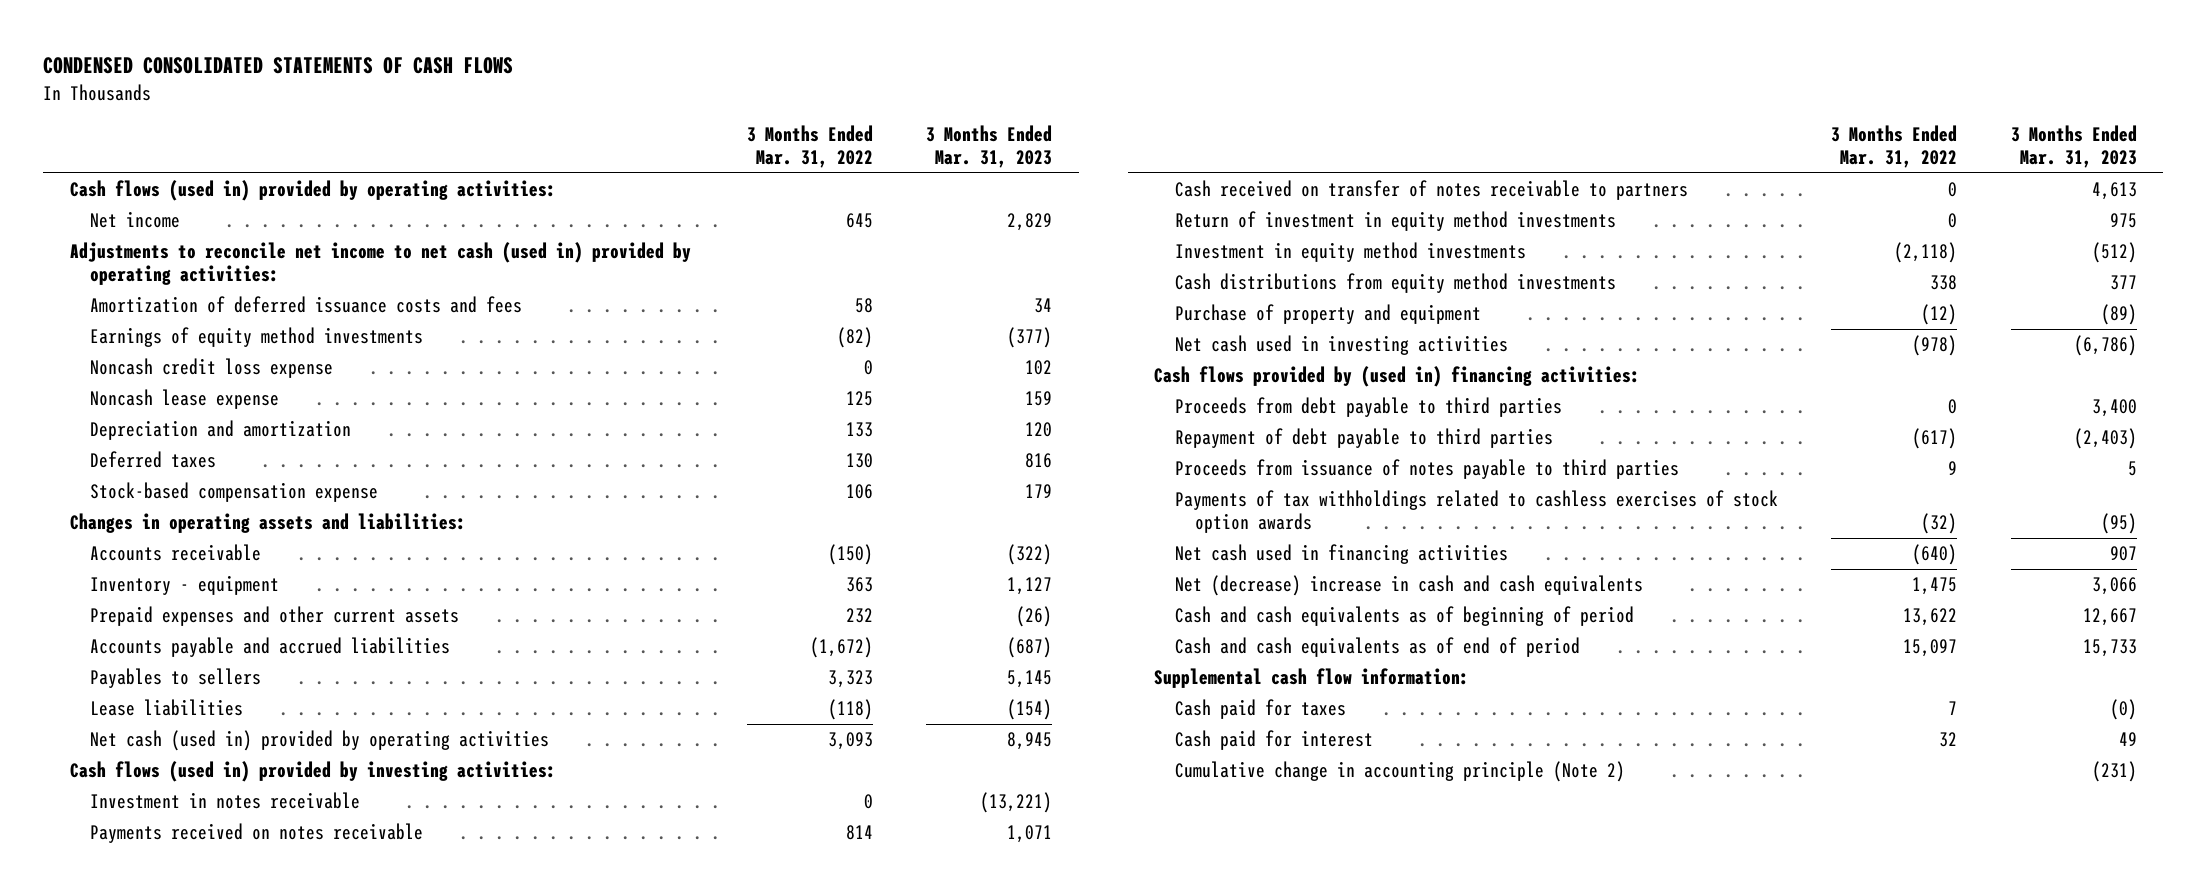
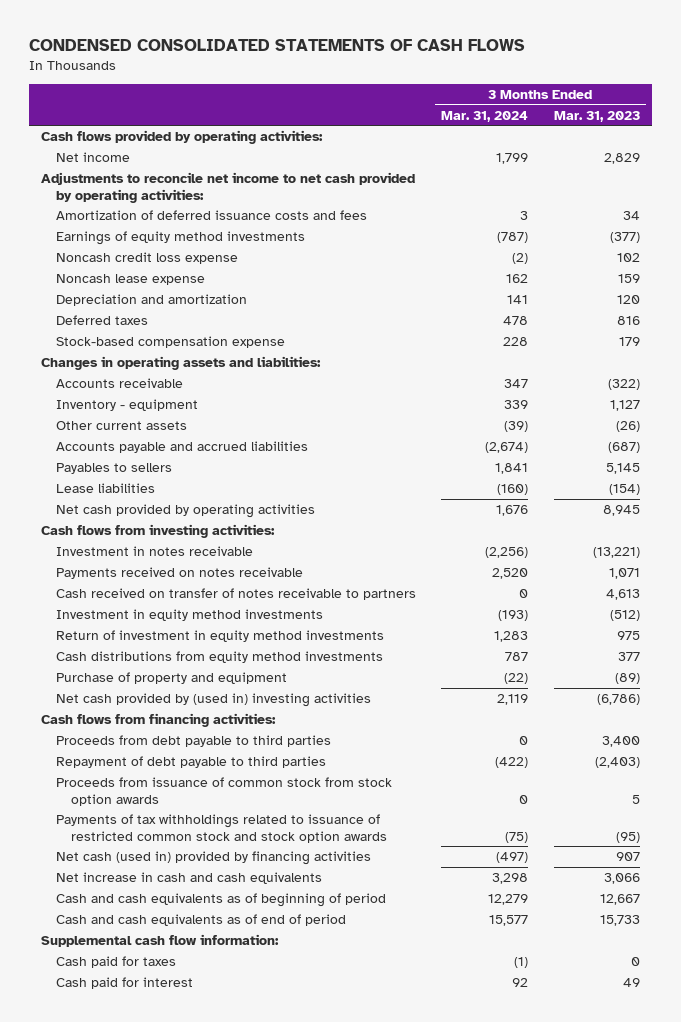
[746,125,873,169] 3 Months Ended Mar. 31, 2022 -> none
none -> [441,110,529,122] Mar. 31, 2024
[69,180,556,202] Cash flows (used in) provided by operating activities: -> [41,130,324,145] Cash flows provided by operating activities:
[69,242,691,286] Adjustments to reconcile net income to net cash (used in) provided by operating activities: -> [41,172,416,203] Adjustments to reconcile net income to net cash provided by operating activities:
[90,606,460,627] Prepaid expenses and other current assets -> [56,421,188,431] Other current assets
[90,730,550,752] Net cash (used in) provided by operating activities -> [56,504,316,519] Net cash provided by operating activities
[69,761,556,783] Cash flows (used in) provided by investing activities: -> [41,524,276,539] Cash flows from investing activities:
[1174,211,1616,232] Return of investment in equity method investments -> [56,630,385,643] Return of investment in equity method investments
[1174,335,1508,356] Net cash used in investing activities -> [56,693,372,708] Net cash provided by (used in) investing activities
[1154,366,1641,388] Cash flows provided by (used in) financing activities: -> [41,713,277,728] Cash flows from financing activities:
[1174,459,1679,480] Proceeds from issuance of notes payable to third parties -> [56,777,393,806] Proceeds from issuance of common stock from stock option awards
[1174,490,1778,534] Payments of tax withholdings related to cashless exercises of stock option awards -> [56,814,388,843] Payments of tax withholdings related to issuance of restricted common stock and stock option awards
[1174,544,1508,565] Net cash used in financing activities -> [56,851,372,866] Net cash (used in) provided by financing activities
[1174,575,1643,597] Net (decrease) increase in cash and cash equivalents -> [56,872,323,885] Net increase in cash and cash equivalents
[2109,699,2137,721] (0) -> [630,957,640,967] 0
[1174,761,1625,783] Cumulative change in accounting principle (Note 2) -> none

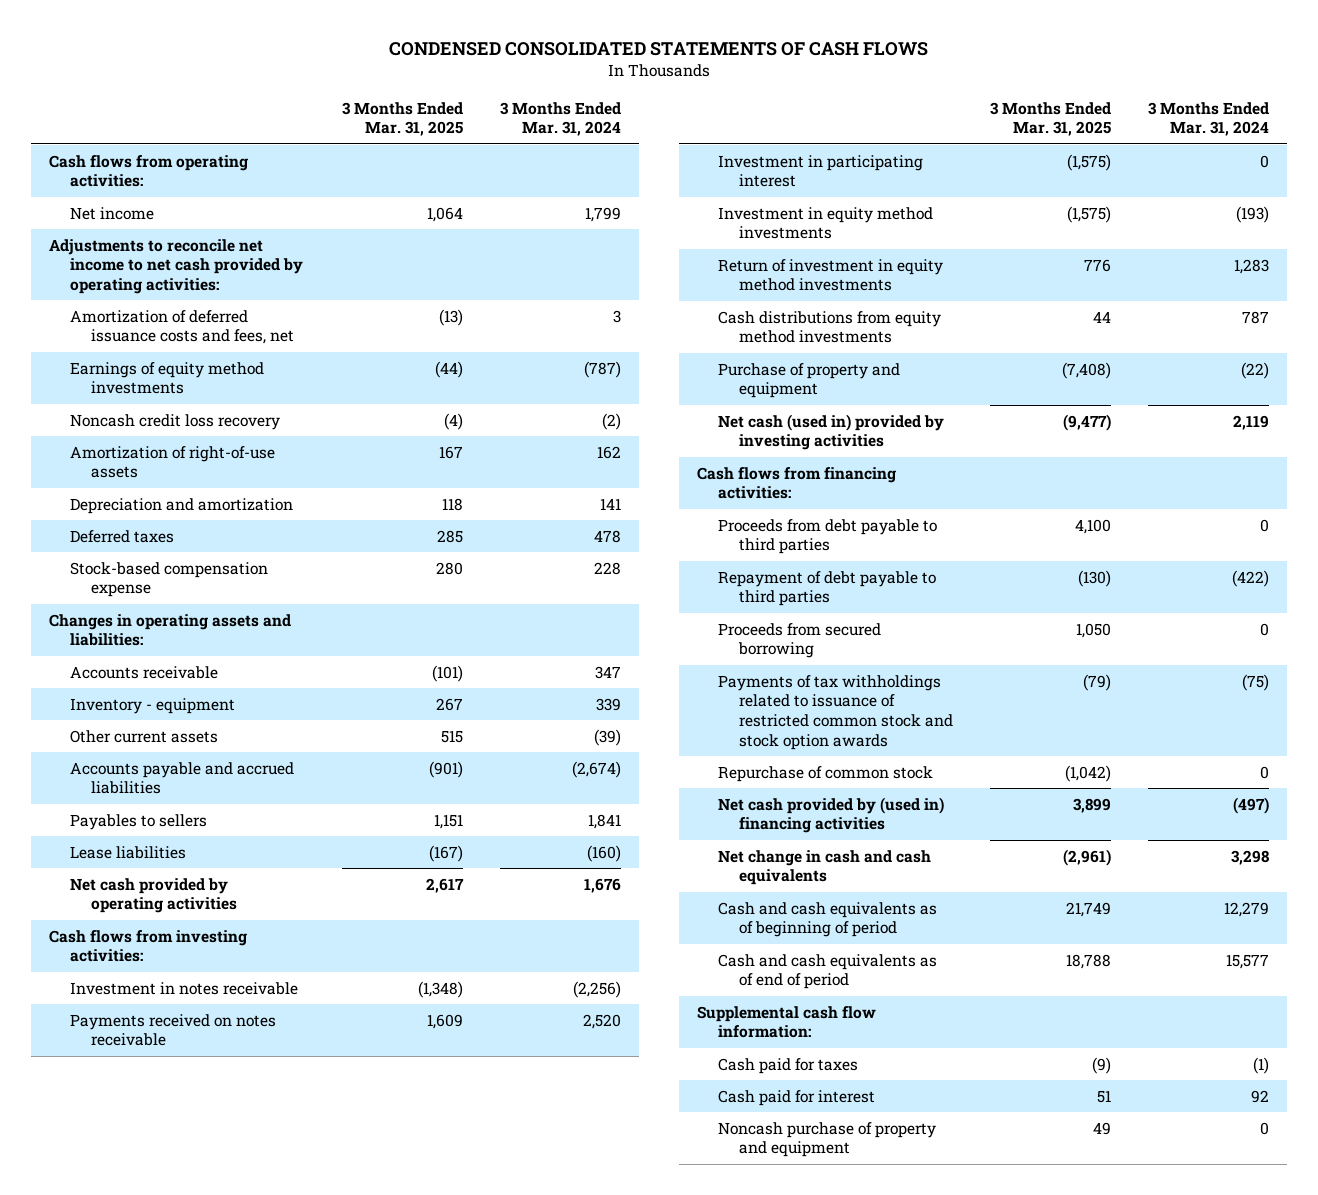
[553,110,640,122] Mar. 31, 2023 -> none
none -> [341,101,463,137] 3 Months Ended Mar. 31, 2025
[41,130,324,145] Cash flows provided by operating activities: -> [49,154,249,188] Cash flows from operating activities:
[56,210,368,221] Amortization of deferred issuance costs and fees -> [69,309,294,345] Amortization of deferred issuance costs and fees, net
[56,252,239,265] Noncash credit loss expense -> [69,413,280,430] Noncash credit loss recovery
[56,274,206,286] Noncash lease expense -> [69,445,275,479] Amortization of right-of-use assets
[56,588,417,601] Cash received on transfer of notes receivable to partners -> none
none -> [717,154,923,188] Investment in participating interest
[56,693,372,708] Net cash provided by (used in) investing activities -> [717,413,944,451] Net cash (used in) provided by investing activities
[56,777,393,806] Proceeds from issuance of common stock from stock option awards -> none
none -> [717,622,881,659] Proceeds from secured borrowing
none -> [717,765,933,782] Repurchase of common stock
[56,851,372,866] Net cash (used in) provided by financing activities -> [717,796,944,834] Net cash provided by (used in) financing activities
[56,872,323,885] Net increase in cash and cash equivalents -> [717,849,931,886] Net change in cash and cash equivalents
none -> [717,1121,936,1158] Noncash purchase of property and equipment

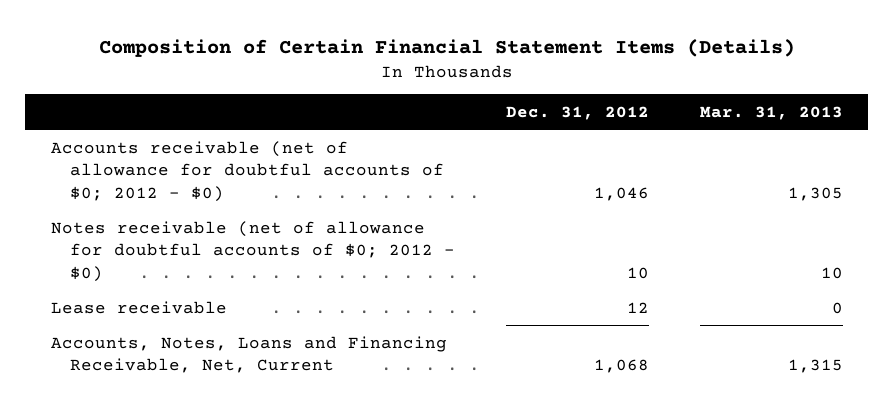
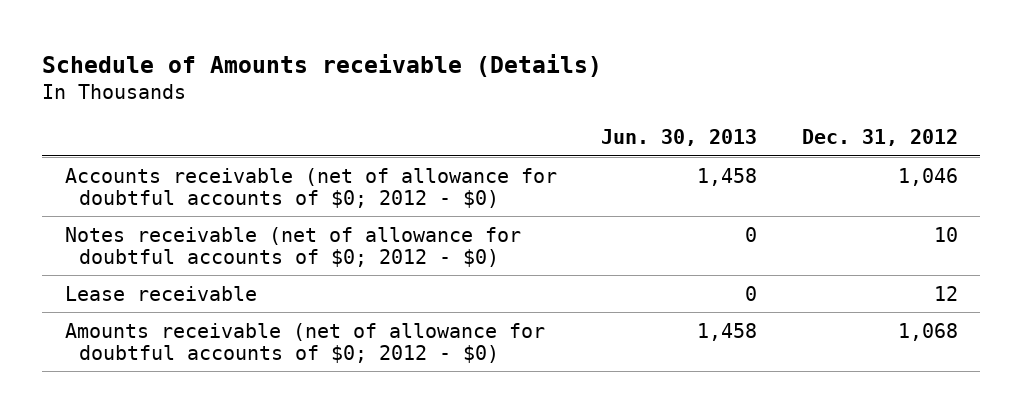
[98,38,795,57] Composition of Certain Financial Statement Items (Details) -> [42,53,603,77] Schedule of Amounts receivable (Details)
[699,105,843,120] Mar. 31, 2013 -> none
none -> [601,129,758,147] Jun. 30, 2013
[50,335,447,374] Accounts, Notes, Loans and Financing Receivable, Net, Current -> [64,322,545,364] Amounts receivable (net of allowance for doubtful accounts of $0; 2012 - $0)

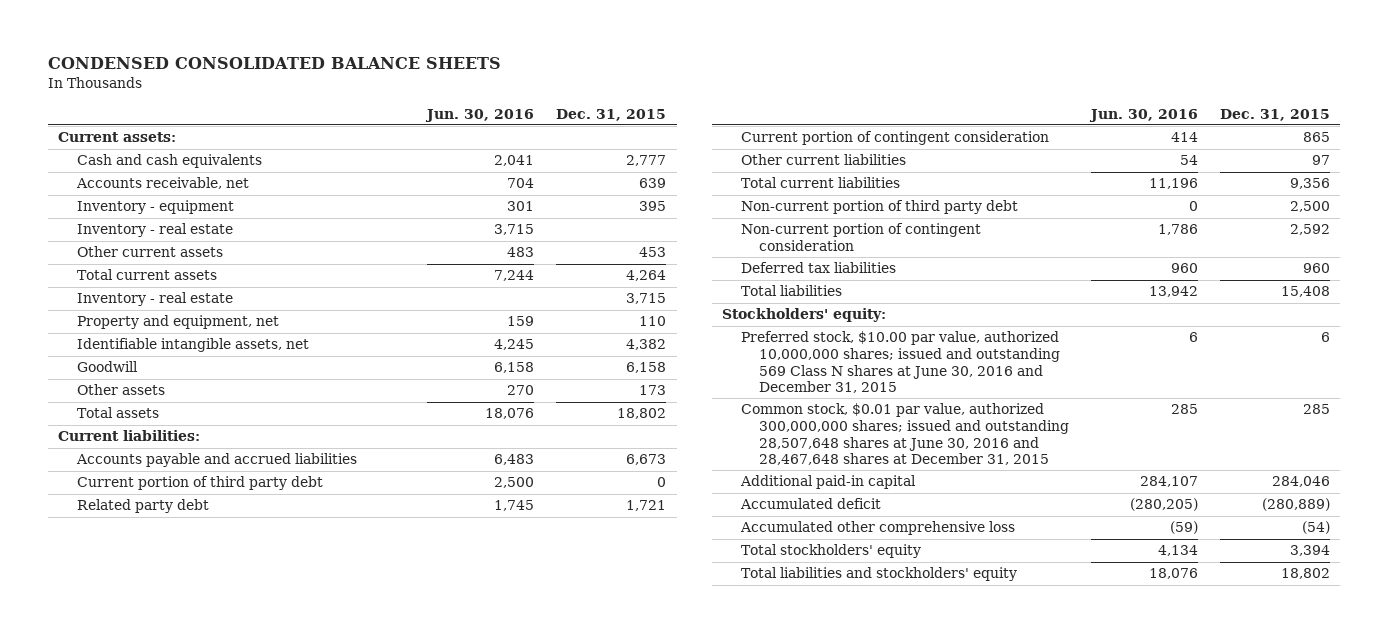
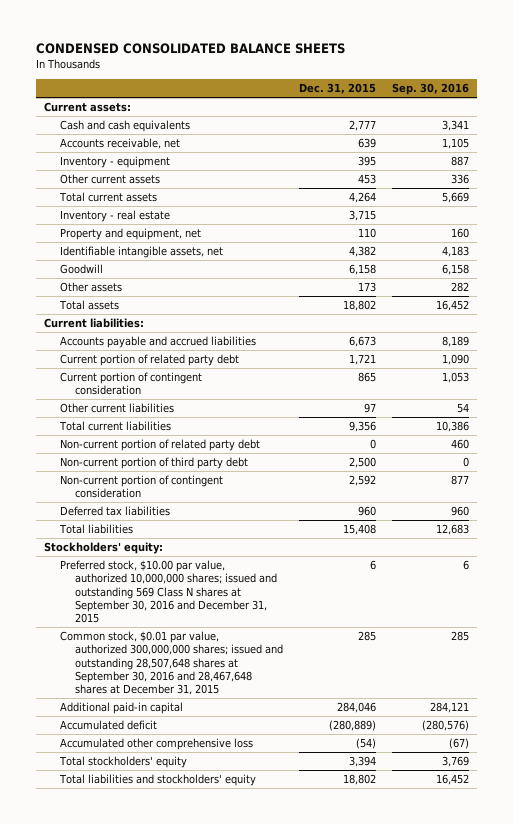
[424,108,534,122] Jun. 30, 2016 -> none
none -> [391,83,469,96] Sep. 30, 2016
[76,223,233,238] Inventory - real estate -> none
[76,476,323,491] Current portion of third party debt -> none
[76,499,209,514] Related party debt -> [59,353,239,366] Current portion of related party debt
none -> [59,438,260,451] Non-current portion of related party debt
[740,331,1061,394] Preferred stock, $10.00 par value, authorized 10,000,000 shares; issued and outstanding 569 Class N shares at June 30, 2016 and December 31, 2015 -> [59,559,278,624] Preferred stock, $10.00 par value, authorized 10,000,000 shares; issued and outstanding 569 Class N shares at September 30, 2016 and December 31, 2015
[740,403,1070,466] Common stock, $0.01 par value, authorized 300,000,000 shares; issued and outstanding 28,507,648 shares at June 30, 2016 and 28,467,648 shares at December 31, 2015 -> [59,630,284,696] Common stock, $0.01 par value, authorized 300,000,000 shares; issued and outstanding 28,507,648 shares at September 30, 2016 and 28,467,648 shares at December 31, 2015

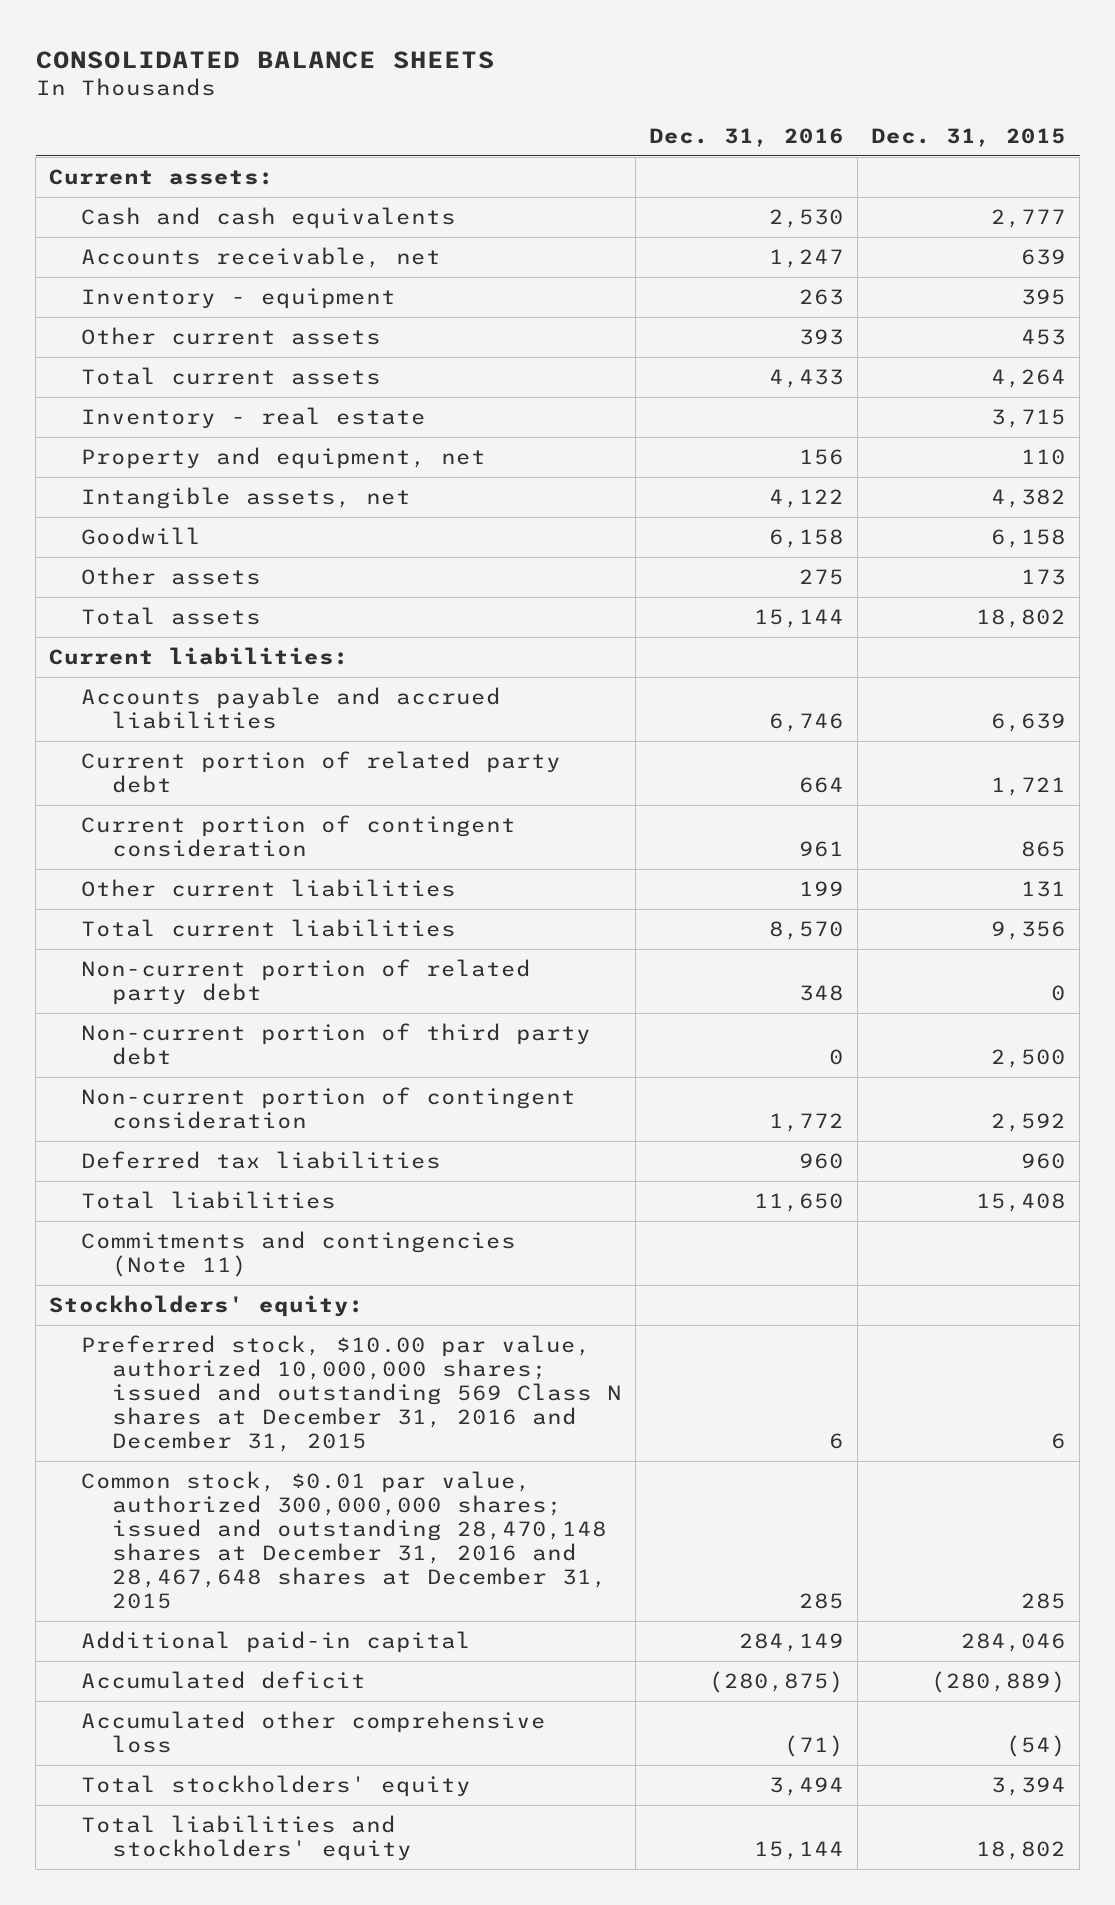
[36,43,346,55] CONDENSED CONSOLIDATED BALANCE SHEETS -> [35,50,495,69] CONSOLIDATED BALANCE SHEETS
[391,83,469,96] Sep. 30, 2016 -> none
none -> [649,128,845,148] Dec. 31, 2016
[59,245,223,258] Identifiable intangible assets, net -> [80,487,411,510] Intangible assets, net
[349,335,377,347] 6,673 -> [991,713,1067,733] 6,639
[364,402,377,413] 97 -> [1021,881,1067,898] 131
none -> [80,1231,516,1278] Commitments and contingencies (Note 11)
[59,559,278,624] Preferred stock, $10.00 par value, authorized 10,000,000 shares; issued and outstanding 569 Class N shares at September 30, 2016 and December 31, 2015 -> [80,1335,623,1453] Preferred stock, $10.00 par value, authorized 10,000,000 shares; issued and outstanding 569 Class N shares at December 31, 2016 and December 31, 2015
[59,630,284,696] Common stock, $0.01 par value, authorized 300,000,000 shares; issued and outstanding 28,507,648 shares at September 30, 2016 and 28,467,648 shares at December 31, 2015 -> [80,1471,608,1610] Common stock, $0.01 par value, authorized 300,000,000 shares; issued and outstanding 28,470,148 shares at December 31, 2016 and 28,467,648 shares at December 31, 2015

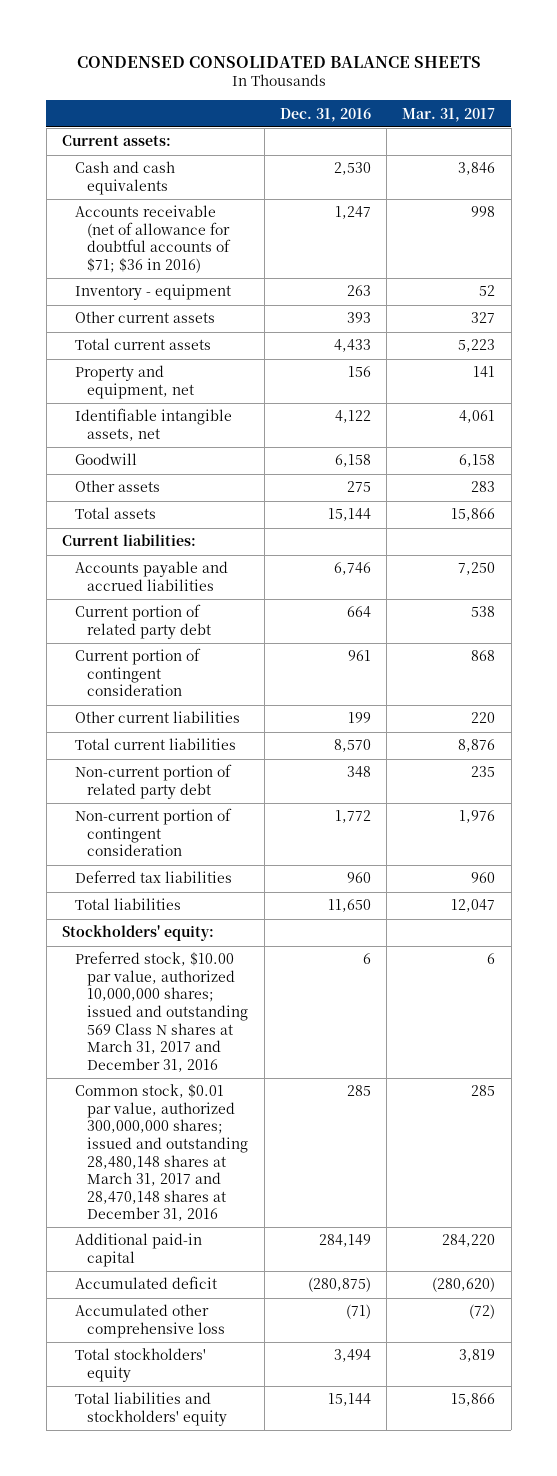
[35,50,495,69] CONSOLIDATED BALANCE SHEETS -> [76,55,481,68] CONDENSED CONSOLIDATED BALANCE SHEETS
[871,128,1067,148] Dec. 31, 2015 -> none
none -> [402,107,496,122] Mar. 31, 2017
[80,247,441,269] Accounts receivable, net -> [74,205,232,274] Accounts receivable (net of allowance for doubtful accounts of $71; $36 in 2016)
[80,407,426,430] Inventory - real estate -> none
[80,487,411,510] Intangible assets, net -> [74,408,232,441] Identifiable intangible assets, net
[80,1023,591,1066] Non-current portion of third party debt -> none
[80,1231,516,1278] Commitments and contingencies (Note 11) -> none
[80,1335,623,1453] Preferred stock, $10.00 par value, authorized 10,000,000 shares; issued and outstanding 569 Class N shares at December 31, 2016 and December 31, 2015 -> [74,951,249,1072] Preferred stock, $10.00 par value, authorized 10,000,000 shares; issued and outstanding 569 Class N shares at March 31, 2017 and December 31, 2016
[80,1471,608,1610] Common stock, $0.01 par value, authorized 300,000,000 shares; issued and outstanding 28,470,148 shares at December 31, 2016 and 28,467,648 shares at December 31, 2015 -> [74,1084,249,1222] Common stock, $0.01 par value, authorized 300,000,000 shares; issued and outstanding 28,480,148 shares at March 31, 2017 and 28,470,148 shares at December 31, 2016

